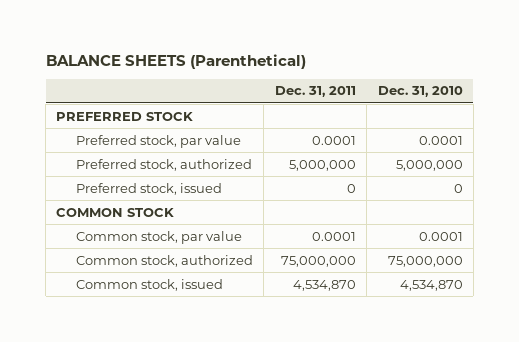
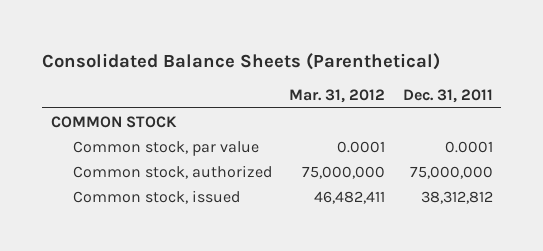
[45,53,306,69] BALANCE SHEETS (Parenthetical) -> [42,52,441,70] Consolidated Balance Sheets (Parenthetical)
[377,86,463,98] Dec. 31, 2010 -> none
none -> [289,89,386,104] Mar. 31, 2012
[56,111,194,121] PREFERRED STOCK -> none
[75,134,241,148] Preferred stock, par value -> none
[75,158,252,171] Preferred stock, authorized -> none
[75,182,222,195] Preferred stock, issued -> none
[292,279,356,291] 4,534,870 -> [420,190,493,204] 38,312,812

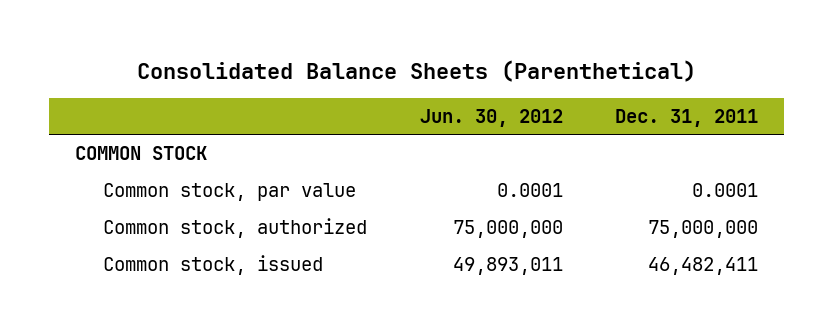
[289,89,386,104] Mar. 31, 2012 -> none
none -> [419,108,563,127] Jun. 30, 2012
[420,190,493,204] 38,312,812 -> [648,257,759,276] 46,482,411

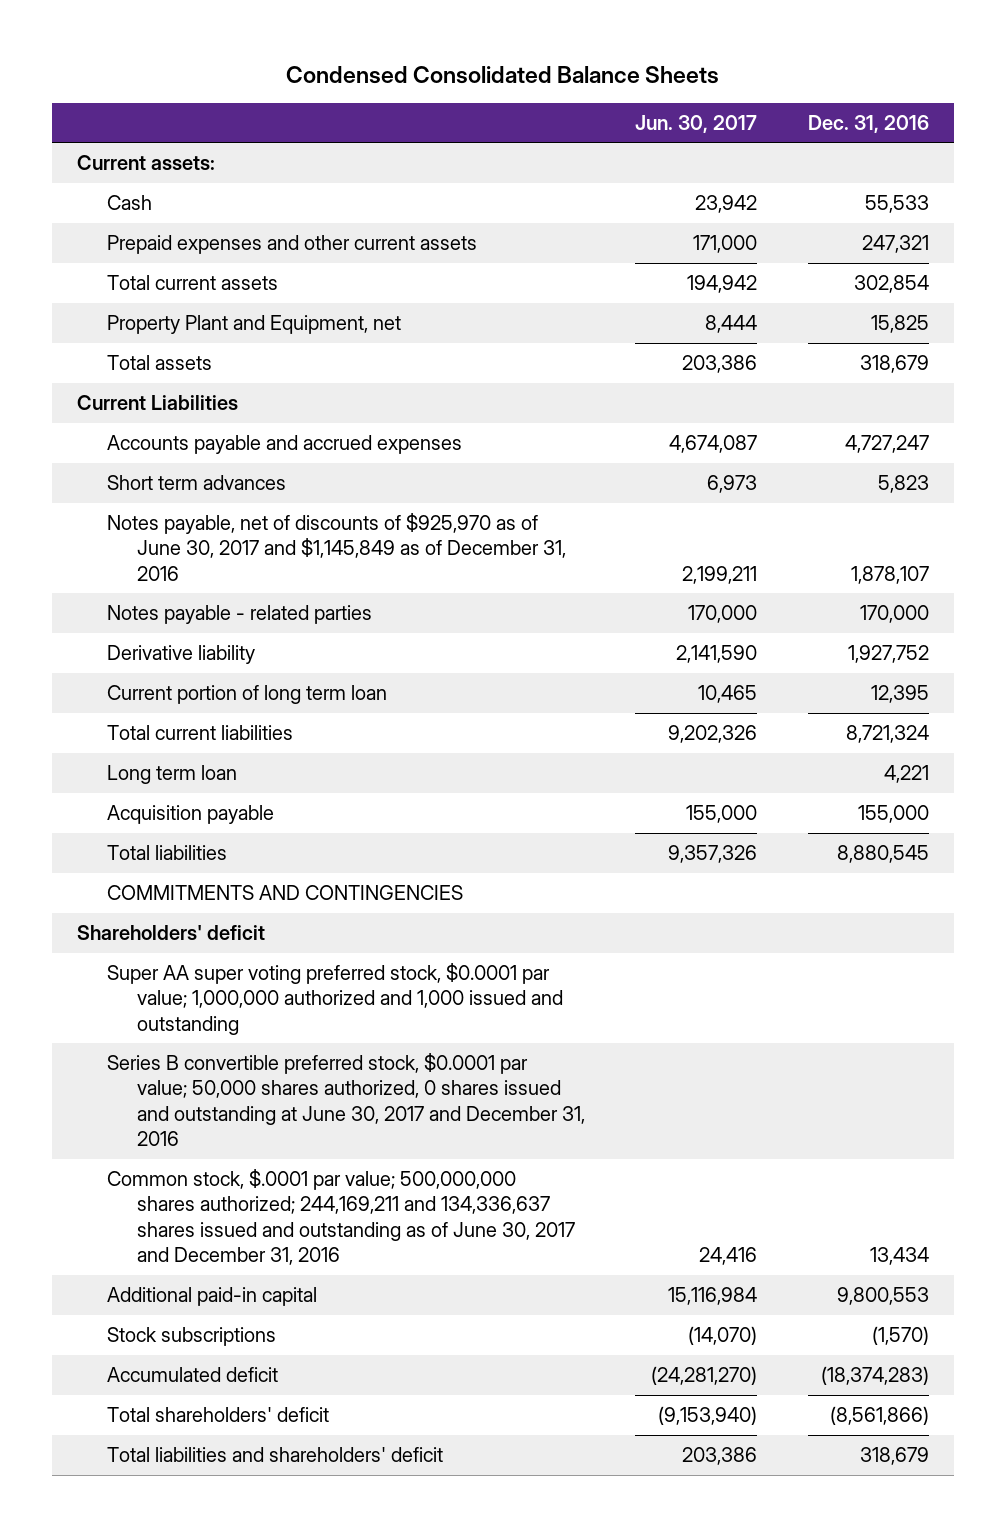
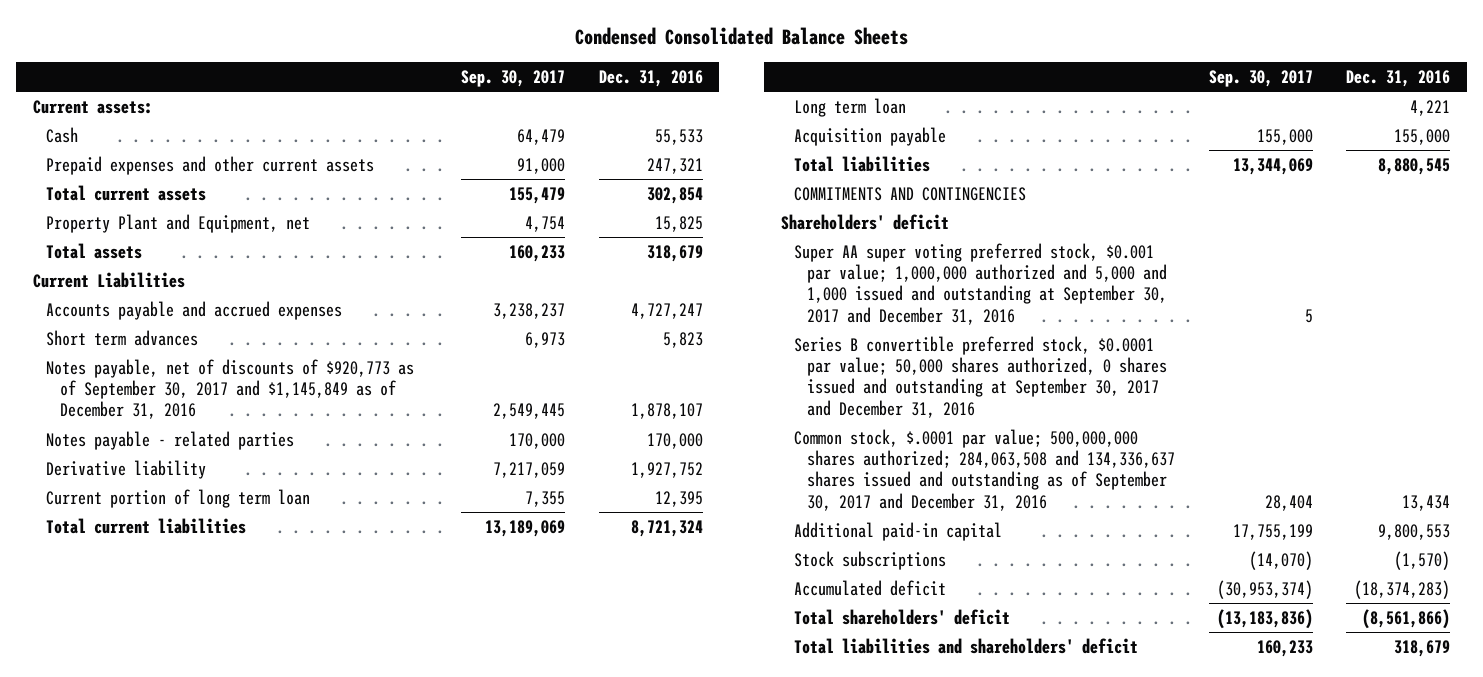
[635,114,758,133] Jun. 30, 2017 -> none
none -> [461,69,566,87] Sep. 30, 2017
[106,513,566,581] Notes payable, net of discounts of $925,970 as of June 30, 2017 and $1,145,849 as of December 31, 2016 -> [46,358,415,420] Notes payable, net of discounts of $920,773 as of September 30, 2017 and $1,145,849 as of December 31, 2016
[106,963,563,1035] Super AA super voting preferred stock, $0.0001 par value; 1,000,000 authorized and 1,000 issued and outstanding -> [793,242,1168,325] Super AA super voting preferred stock, $0.001 par value; 1,000,000 authorized and 5,000 and 1,000 issued and outstanding at September 30, 2017 and December 31, 2016
[106,1053,585,1147] Series B convertible preferred stock, $0.0001 par value; 50,000 shares authorized, 0 shares issued and outstanding at June 30, 2017 and December 31, 2016 -> [793,335,1168,418] Series B convertible preferred stock, $0.0001 par value; 50,000 shares authorized, 0 shares issued and outstanding at September 30, 2017 and December 31, 2016
[106,1169,575,1266] Common stock, $.0001 par value; 500,000,000 shares authorized; 244,169,211 and 134,336,637 shares issued and outstanding as of June 30, 2017 and December 31, 2016 -> [793,428,1176,511] Common stock, $.0001 par value; 500,000,000 shares authorized; 284,063,508 and 134,336,637 shares issued and outstanding as of September 30, 2017 and December 31, 2016

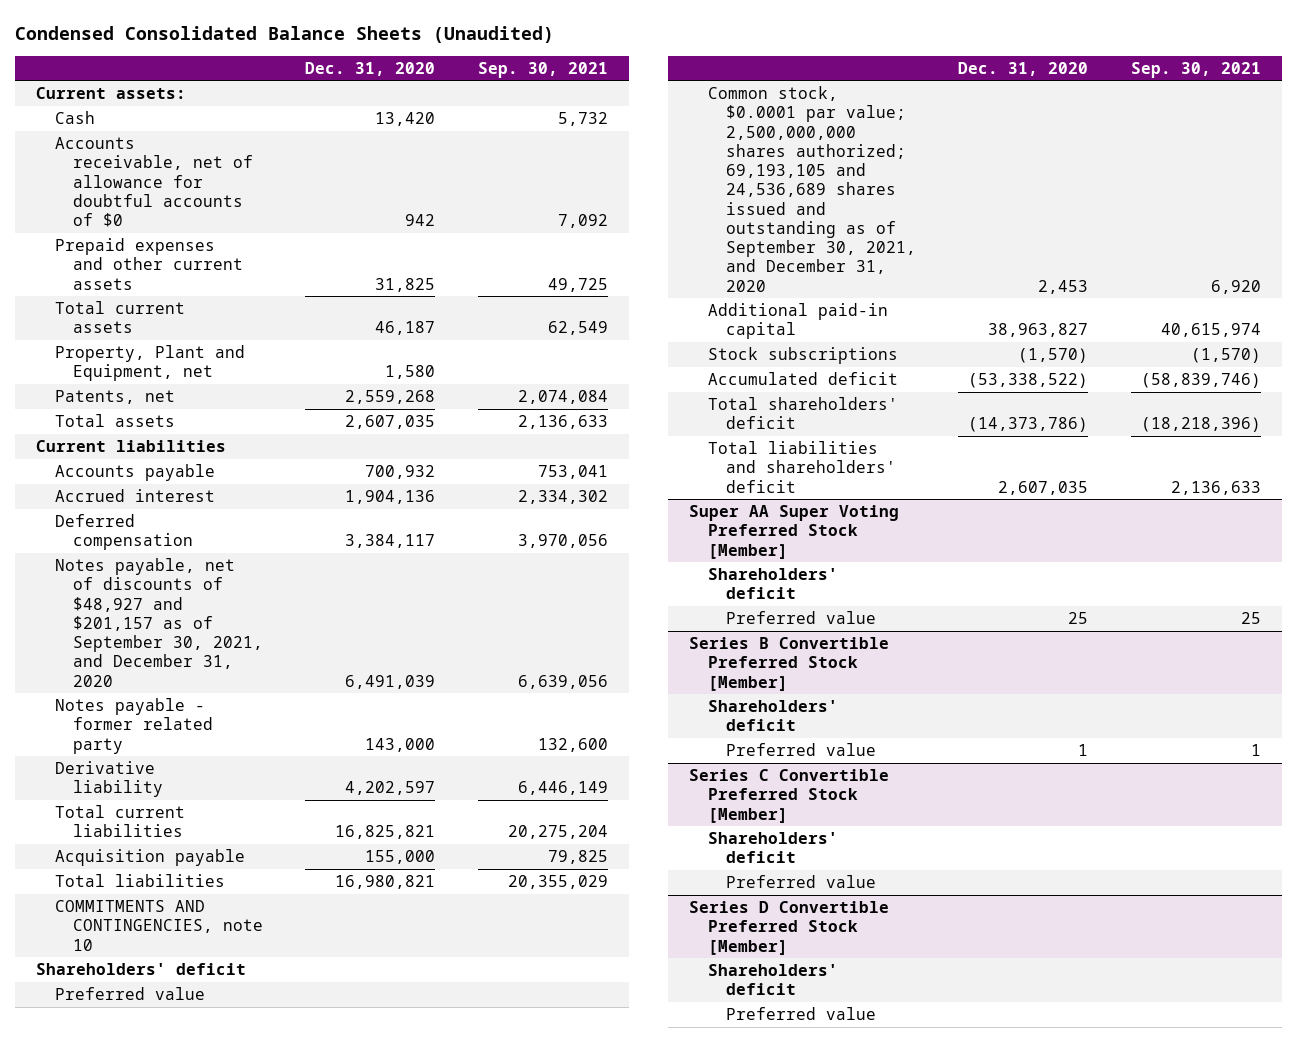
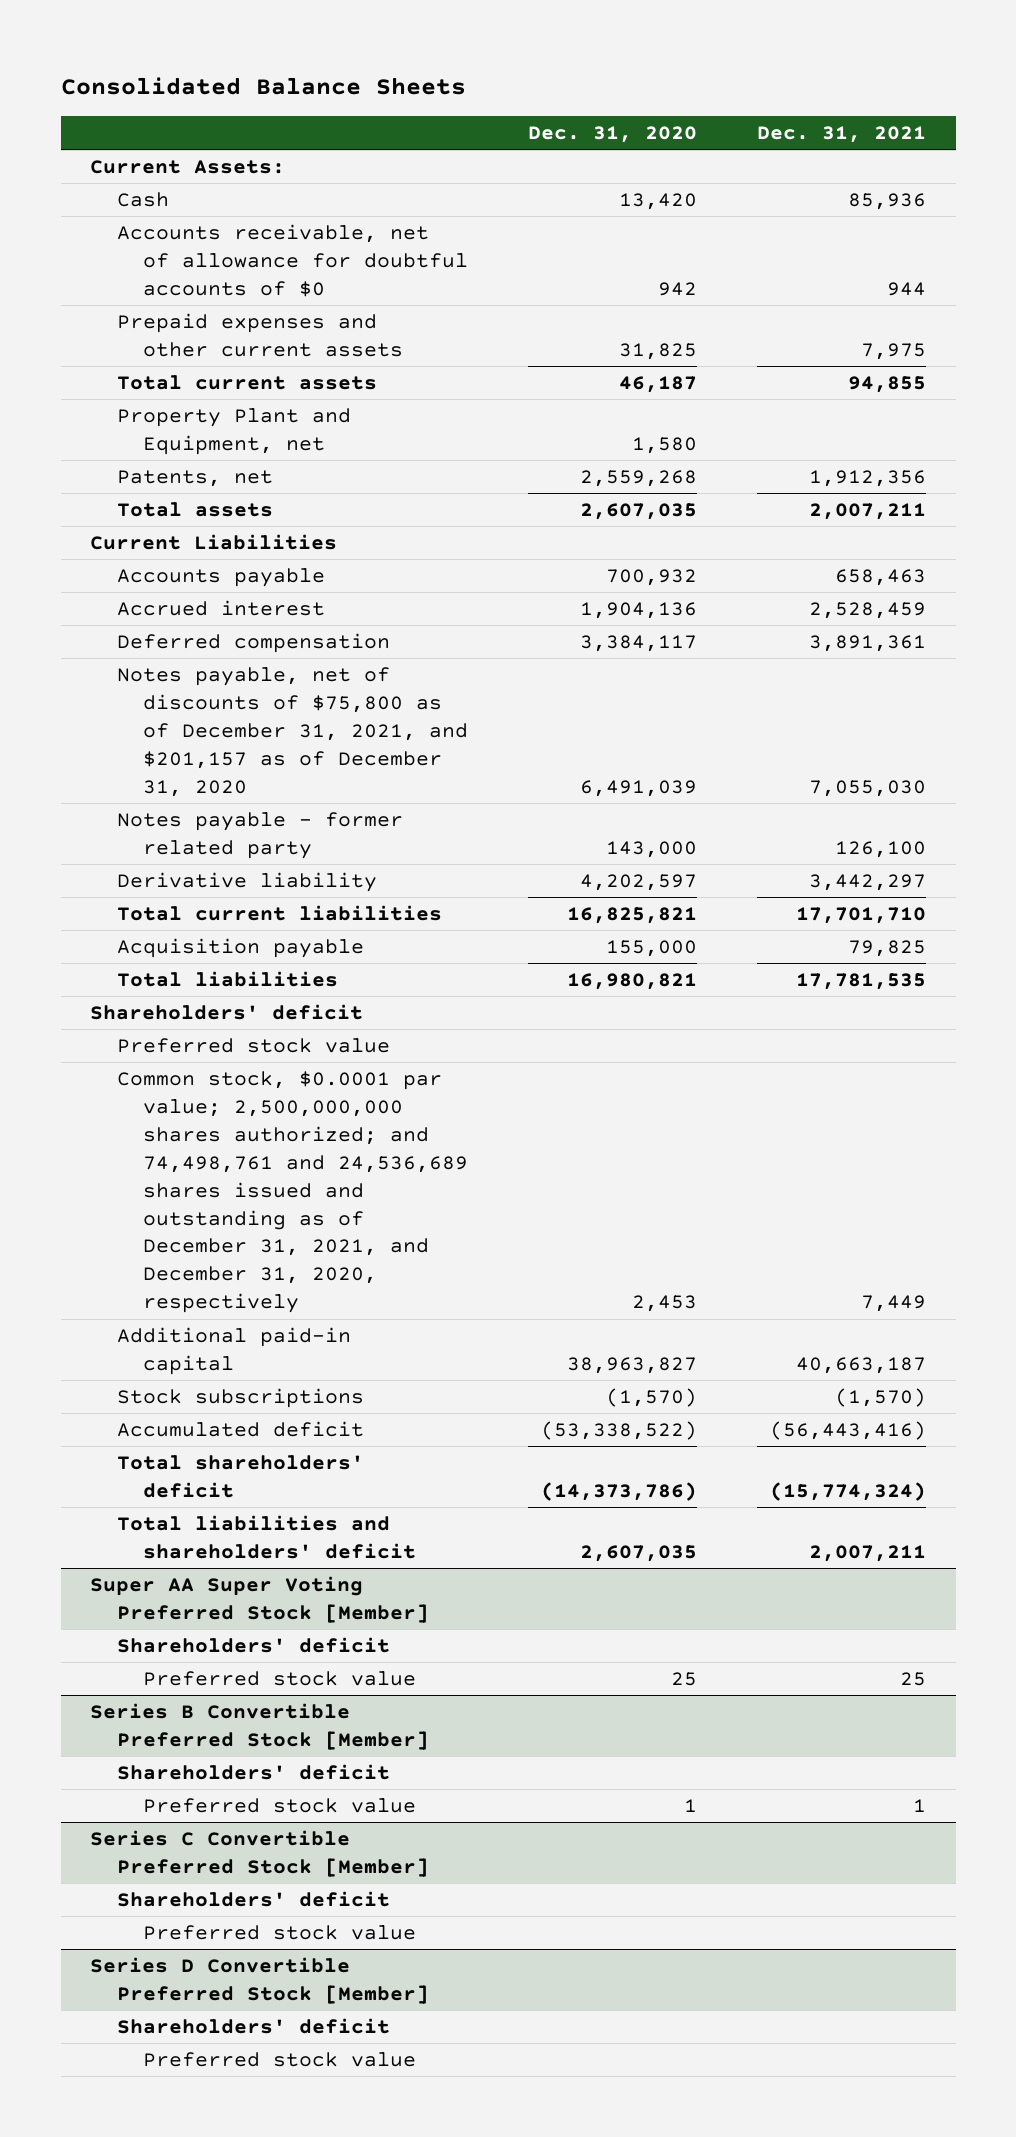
[15,25,555,43] Condensed Consolidated Balance Sheets (Unaudited) -> [60,77,466,96] Consolidated Balance Sheets
[477,61,608,78] Sep. 30, 2021 -> none
none -> [756,125,926,143] Dec. 31, 2021
[36,87,187,100] Current assets: -> [90,160,286,175] Current Assets:
[54,345,245,382] Property, Plant and Equipment, net -> [116,408,351,456] Property Plant and Equipment, net
[36,440,227,453] Current liabilities -> [90,534,338,551] Current Liabilities
[54,558,264,687] Notes payable, net of discounts of $48,927 and $201,157 as of September 30, 2021, and December 31, 2020 -> [116,667,469,797] Notes payable, net of discounts of $75,800 as of December 31, 2021, and $201,157 as of December 31, 2020
[54,900,264,951] COMMITMENTS AND CONTINGENCIES, note 10 -> none
[54,987,205,1001] Preferred value -> [116,1038,390,1054] Preferred stock value
[707,86,917,292] Common stock, $0.0001 par value; 2,500,000,000 shares authorized; 69,193,105 and 24,536,689 shares issued and outstanding as of September 30, 2021, and December 31, 2020 -> [116,1071,469,1314] Common stock, $0.0001 par value; 2,500,000,000 shares authorized; and 74,498,761 and 24,536,689 shares issued and outstanding as of December 31, 2021, and December 31, 2020, respectively
[726,611,877,625] Preferred value -> [143,1671,417,1687] Preferred stock value
[726,743,877,757] Preferred value -> [143,1798,417,1814] Preferred stock value
[726,875,877,889] Preferred value -> [143,1925,417,1941] Preferred stock value
[726,1007,877,1021] Preferred value -> [143,2052,417,2068] Preferred stock value

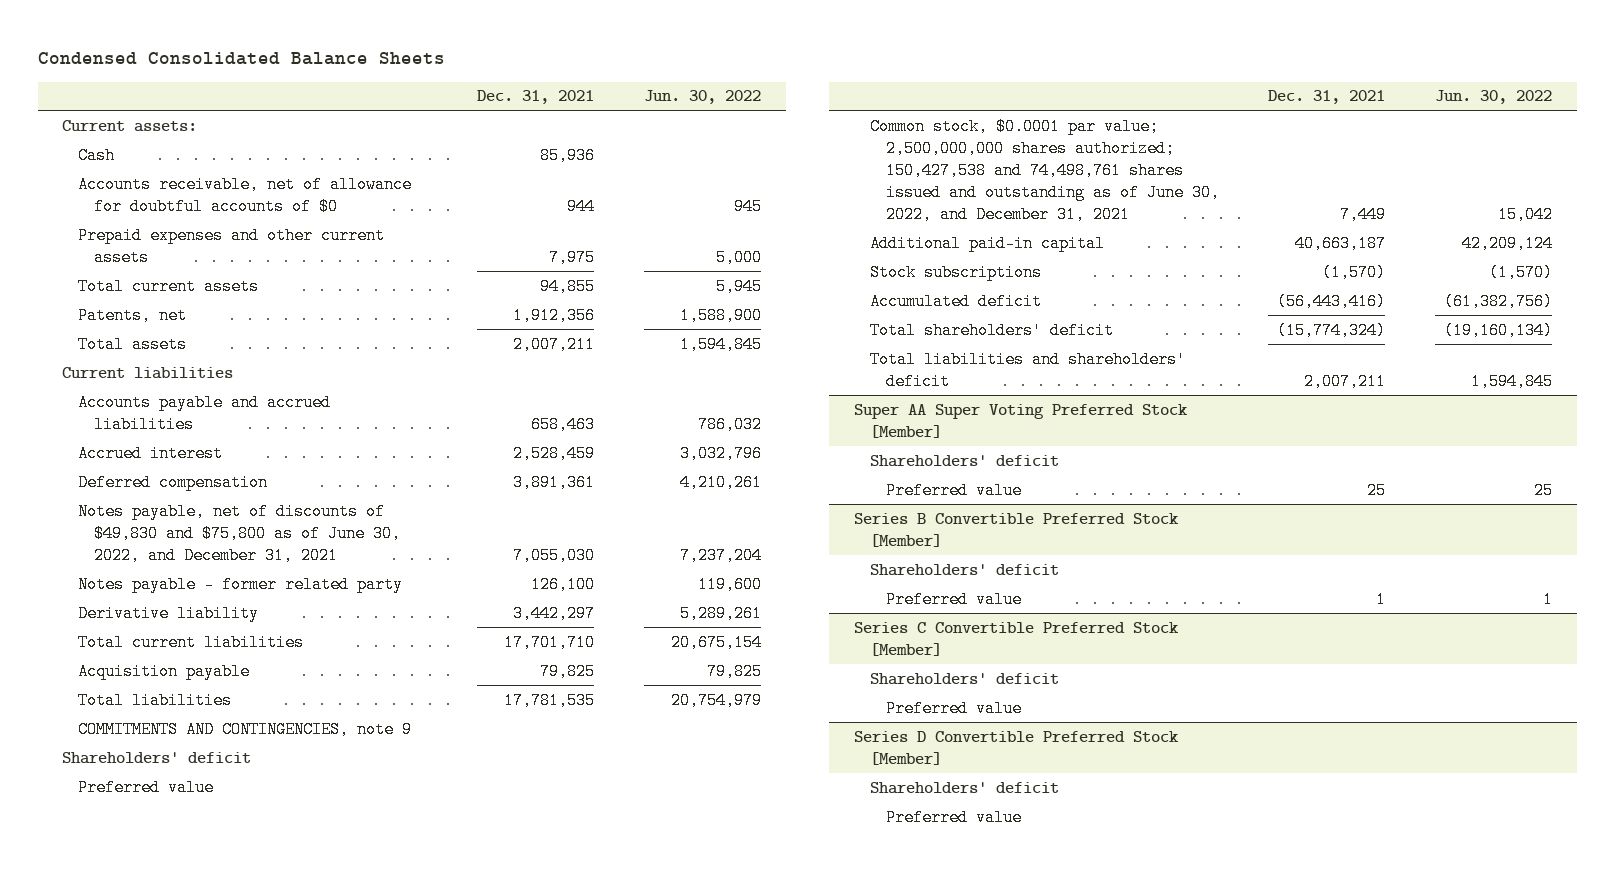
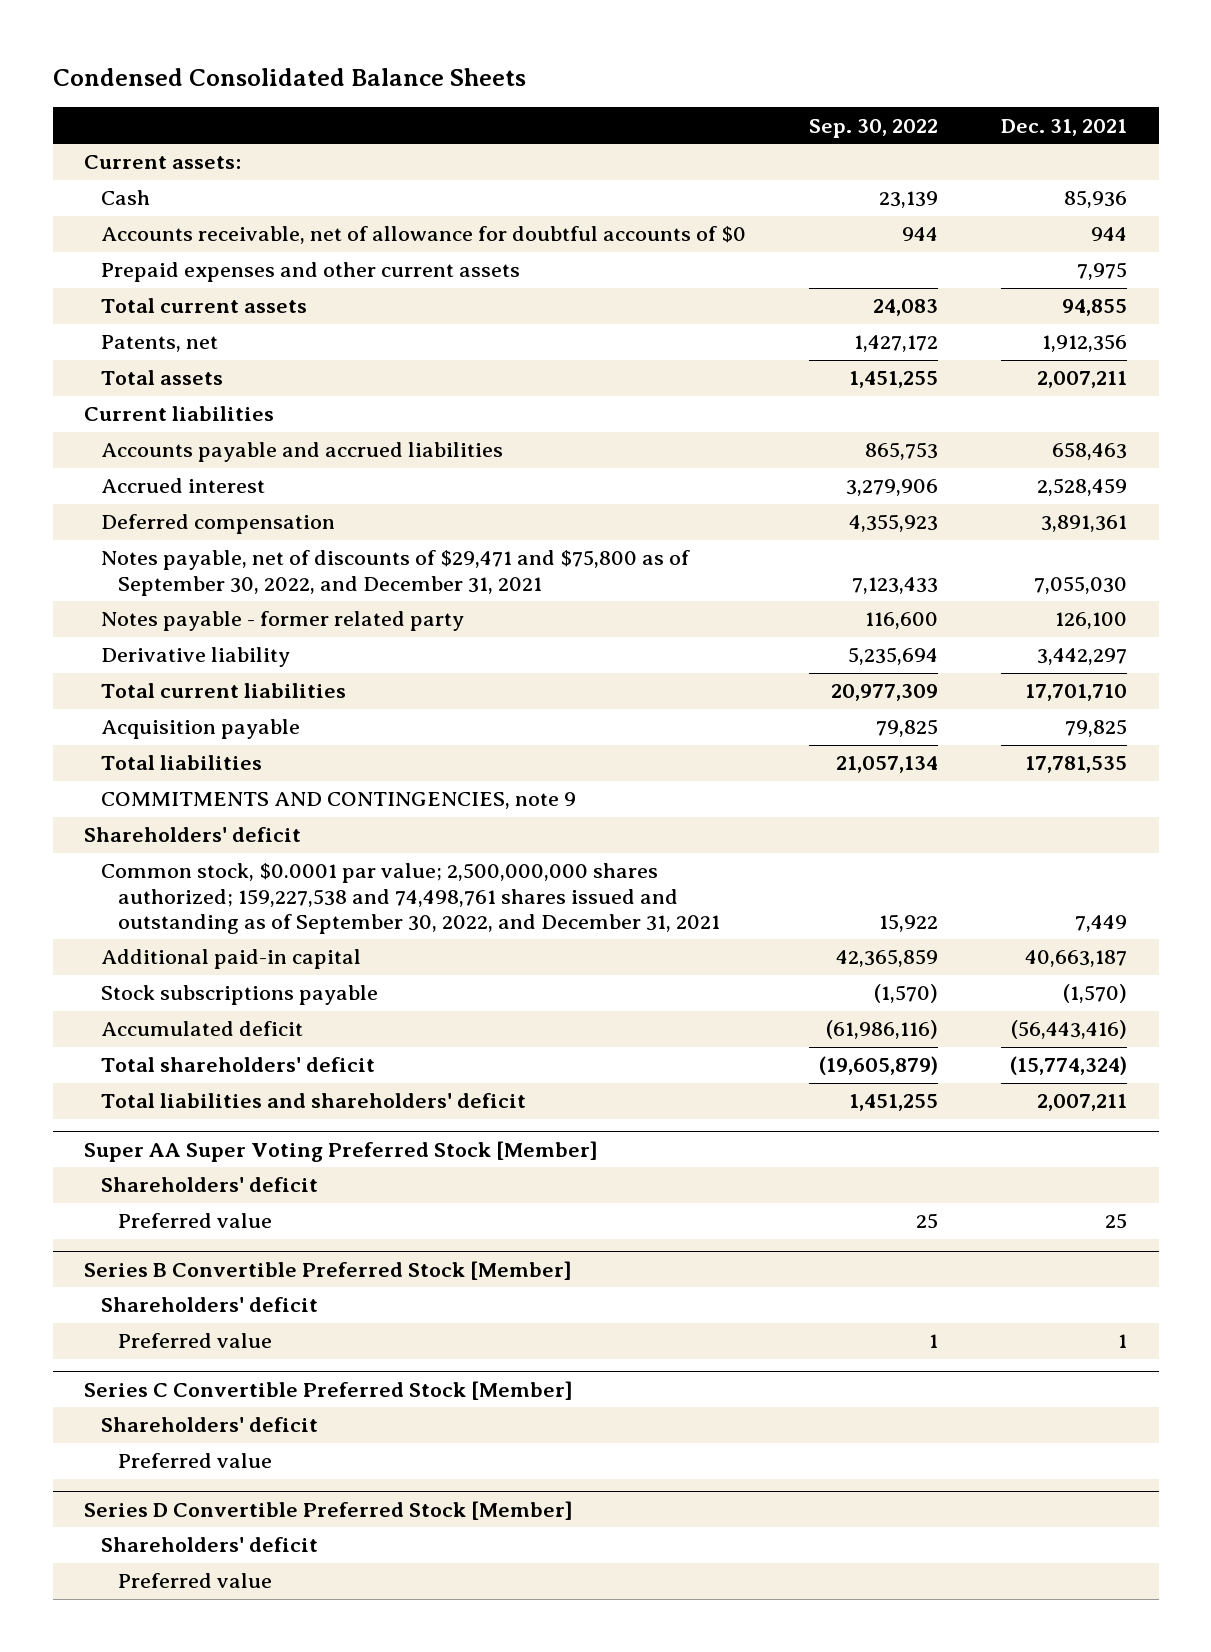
[643,90,761,105] Jun. 30, 2022 -> none
none -> [809,118,939,138] Sep. 30, 2022
[78,502,402,564] Notes payable, net of discounts of $49,830 and $75,800 as of June 30, 2022, and December 31, 2021 -> [101,550,691,596] Notes payable, net of discounts of $29,471 and $75,800 as of September 30, 2022, and December 31, 2021
[78,778,215,796] Preferred value -> none
[869,117,1220,223] Common stock, $0.0001 par value; 2,500,000,000 shares authorized; 150,427,538 and 74,498,761 shares issued and outstanding as of June 30, 2022, and December 31, 2021 -> [101,863,721,934] Common stock, $0.0001 par value; 2,500,000,000 shares authorized; 159,227,538 and 74,498,761 shares issued and outstanding as of September 30, 2022, and December 31, 2021
[869,263,1042,281] Stock subscriptions -> [101,985,379,1006] Stock subscriptions payable

